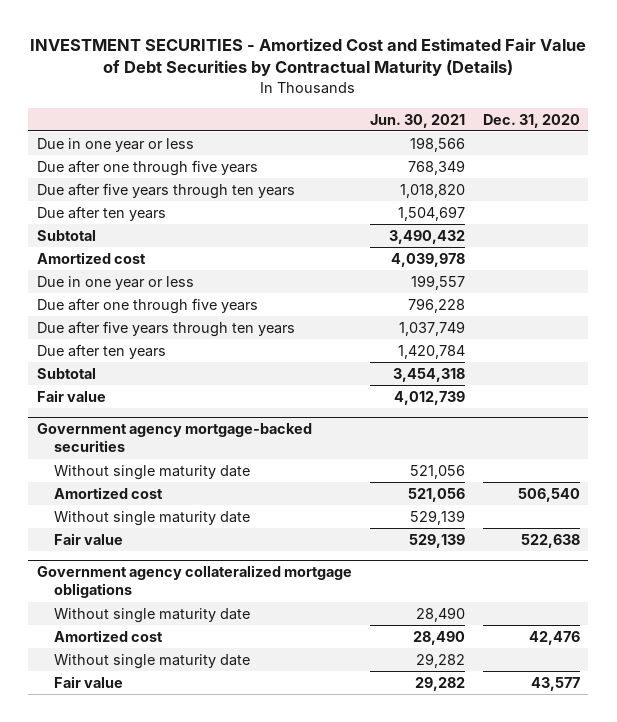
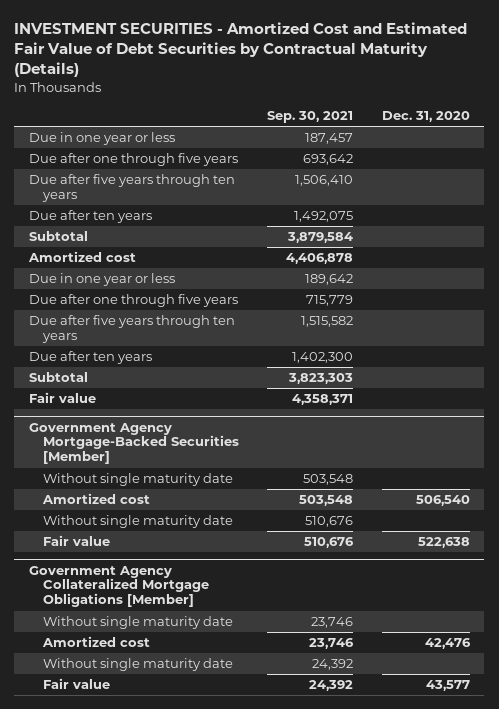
[369,113,465,128] Jun. 30, 2021 -> none
none -> [267,111,354,124] Sep. 30, 2021
[37,423,313,453] Government agency mortgage-backed securities -> [28,422,239,465] Government Agency Mortgage-Backed Securities [Member]
[37,565,353,599] Government agency collateralized mortgage obligations -> [28,565,209,608] Government Agency Collateralized Mortgage Obligations [Member]

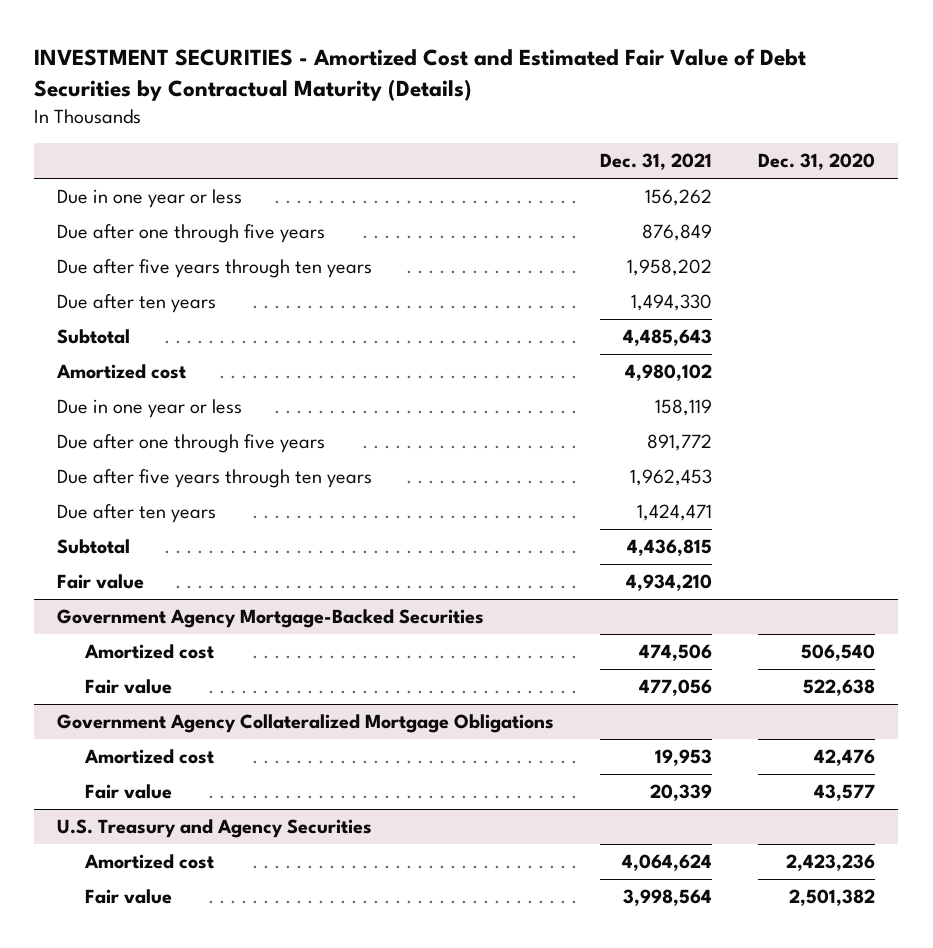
[267,111,354,124] Sep. 30, 2021 -> none
none -> [600,153,713,171] Dec. 31, 2021
[42,473,233,487] Without single maturity date -> none
[28,422,239,465] Government Agency Mortgage-Backed Securities [Member] -> [57,609,485,629] Government Agency Mortgage-Backed Securities
[42,515,233,529] Without single maturity date -> none
[42,616,233,630] Without single maturity date -> none
[28,565,209,608] Government Agency Collateralized Mortgage Obligations [Member] -> [57,714,555,734] Government Agency Collateralized Mortgage Obligations
[42,658,233,672] Without single maturity date -> none
none -> [57,819,373,839] U.S. Treasury and Agency Securities
none -> [84,854,215,870] Amortized cost
none -> [85,889,173,905] Fair value

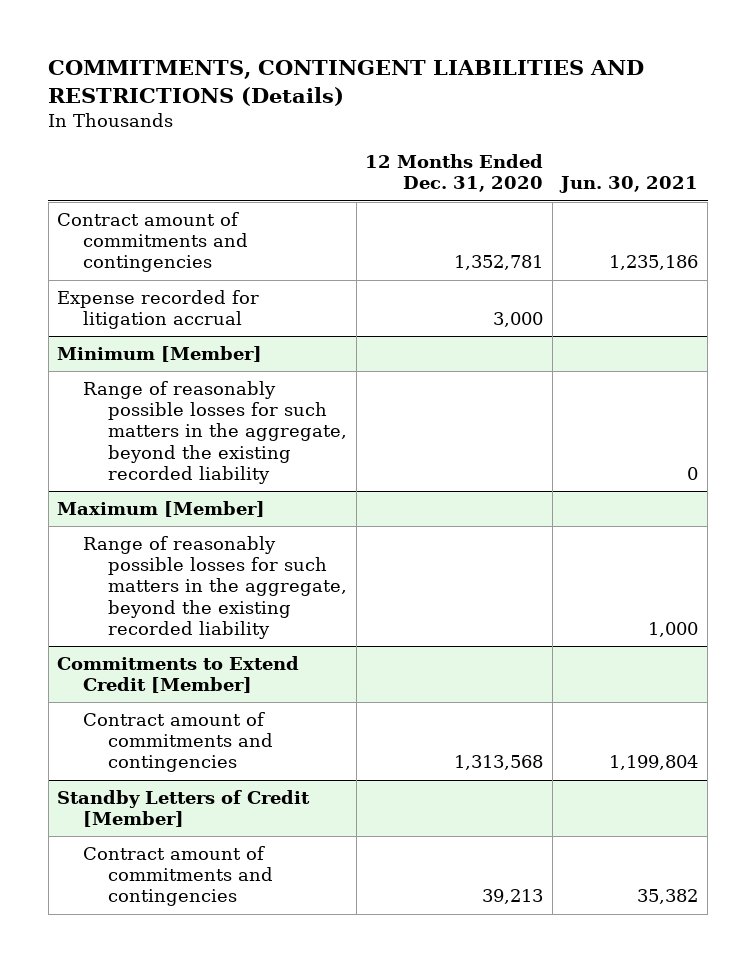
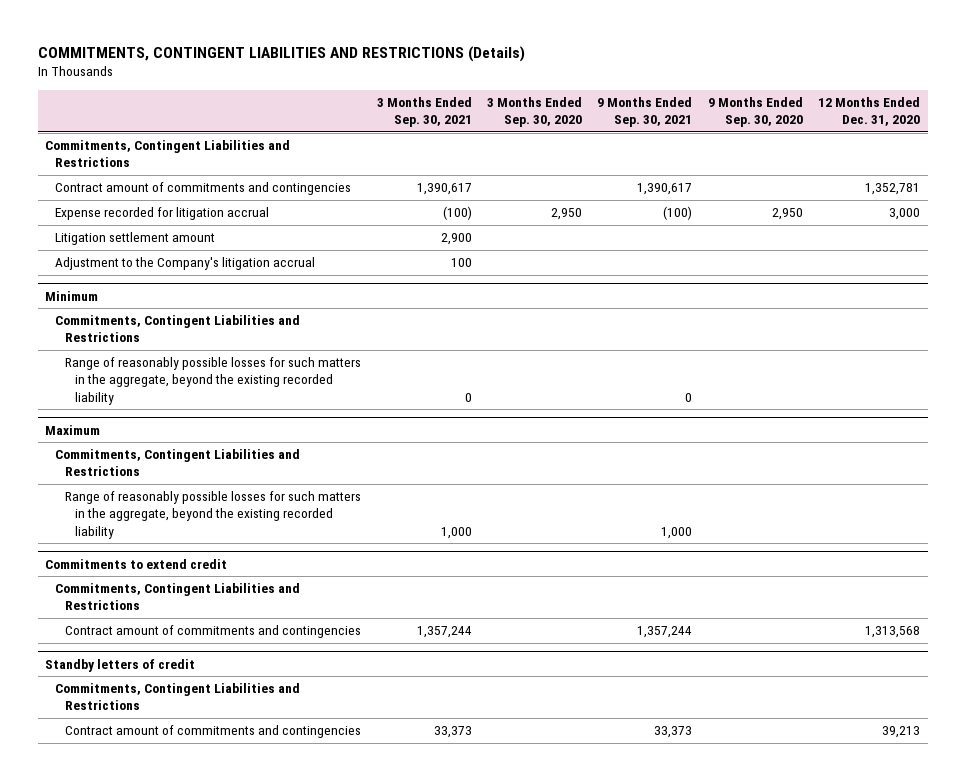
[559,176,699,194] Jun. 30, 2021 -> none
none -> [376,96,472,128] 3 Months Ended Sep. 30, 2021
none -> [486,96,582,128] 3 Months Ended Sep. 30, 2020
none -> [597,96,693,128] 9 Months Ended Sep. 30, 2021
none -> [707,96,803,128] 9 Months Ended Sep. 30, 2020
none -> [45,140,291,168] Commitments, Contingent Liabilities and Restrictions
none -> [55,232,216,246] Litigation settlement amount
none -> [55,257,316,271] Adjustment to the Company's litigation accrual
[57,345,263,362] Minimum [Member] -> [45,290,99,301] Minimum
none -> [55,315,301,343] Commitments, Contingent Liabilities and Restrictions
[57,500,266,517] Maximum [Member] -> [45,424,101,435] Maximum
none -> [55,449,301,477] Commitments, Contingent Liabilities and Restrictions
[57,655,300,694] Commitments to Extend Credit [Member] -> [45,558,228,569] Commitments to extend credit
none -> [55,583,301,611] Commitments, Contingent Liabilities and Restrictions
[57,789,311,828] Standby Letters of Credit [Member] -> [45,658,196,672] Standby letters of credit
none -> [55,683,301,711] Commitments, Contingent Liabilities and Restrictions

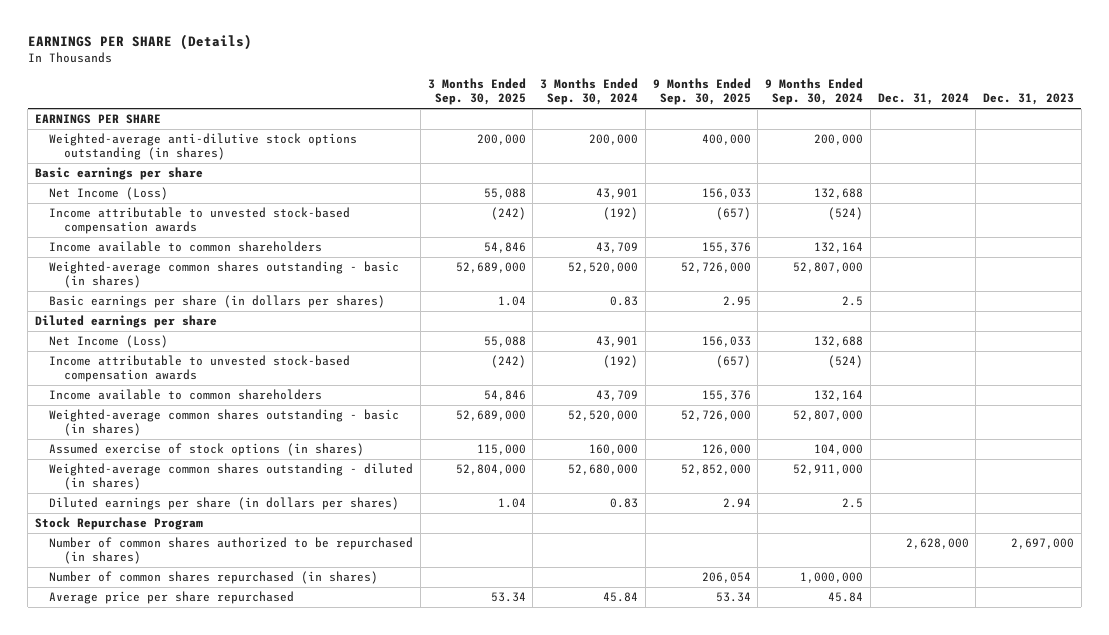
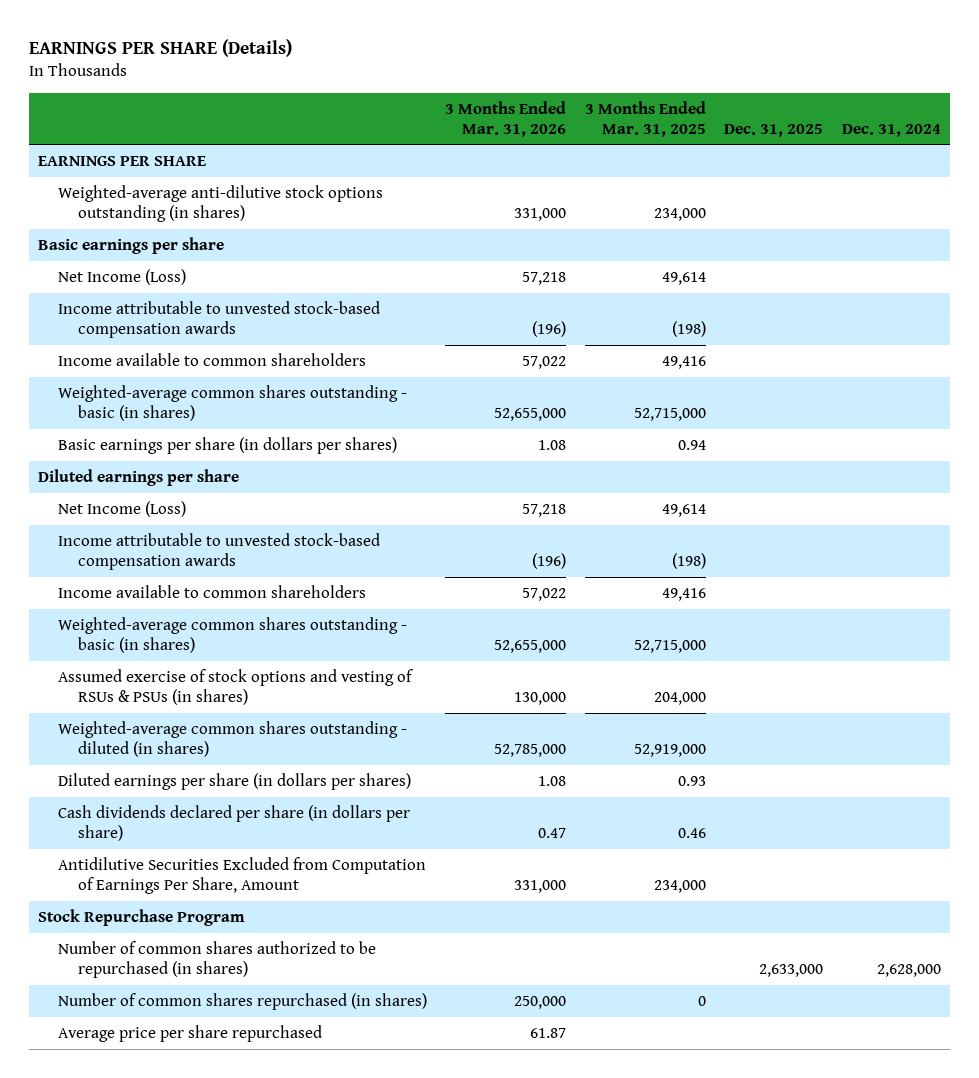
[427,78,526,106] 3 Months Ended Sep. 30, 2025 -> none
[540,78,639,106] 3 Months Ended Sep. 30, 2024 -> none
[652,78,751,106] 9 Months Ended Sep. 30, 2025 -> none
[765,78,864,106] 9 Months Ended Sep. 30, 2024 -> none
[982,93,1074,106] Dec. 31, 2023 -> none
none -> [445,100,567,137] 3 Months Ended Mar. 31, 2026
none -> [584,100,706,137] 3 Months Ended Mar. 31, 2025
none -> [724,123,824,137] Dec. 31, 2025
[49,443,365,457] Assumed exercise of stock options (in shares) -> [58,668,414,705] Assumed exercise of stock options and vesting of RSUs & PSUs (in shares)
none -> [58,804,411,841] Cash dividends declared per share (in dollars per share)
none -> [58,856,427,894] Antidilutive Securities Excluded from Computation of Earnings Per Share, Amount

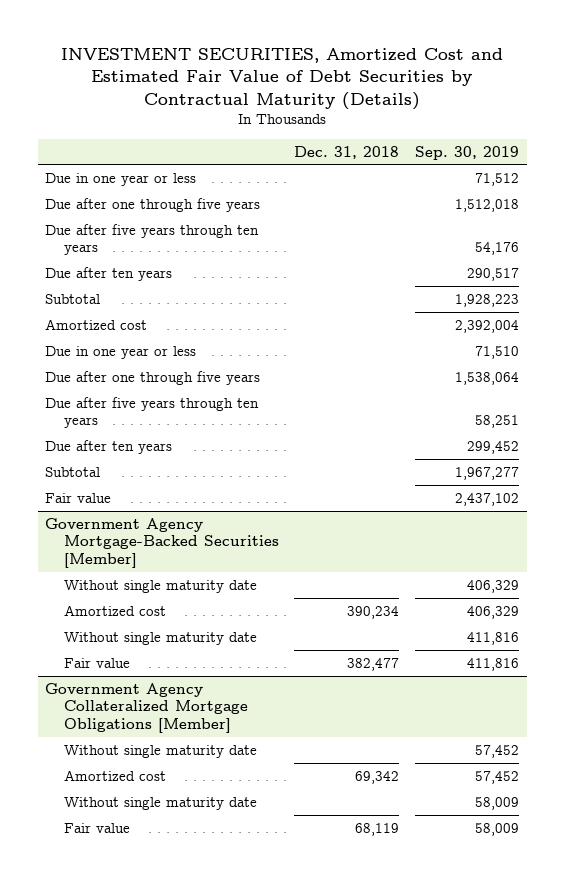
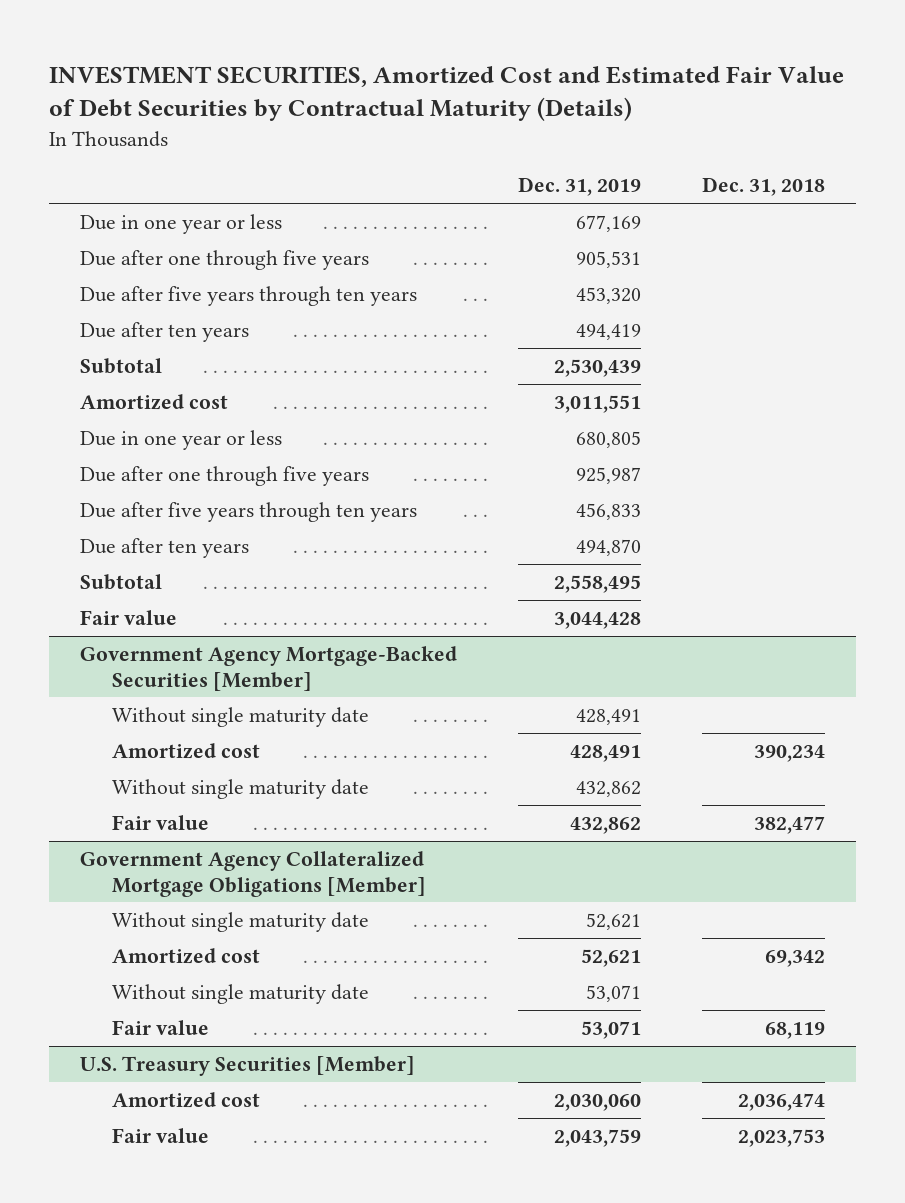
[414,145,519,160] Sep. 30, 2019 -> none
none -> [518,177,642,197] Dec. 31, 2019
none -> [79,1055,415,1076] U.S. Treasury Securities [Member]
none -> [112,1091,261,1108] Amortized cost
none -> [112,1127,210,1143] Fair value

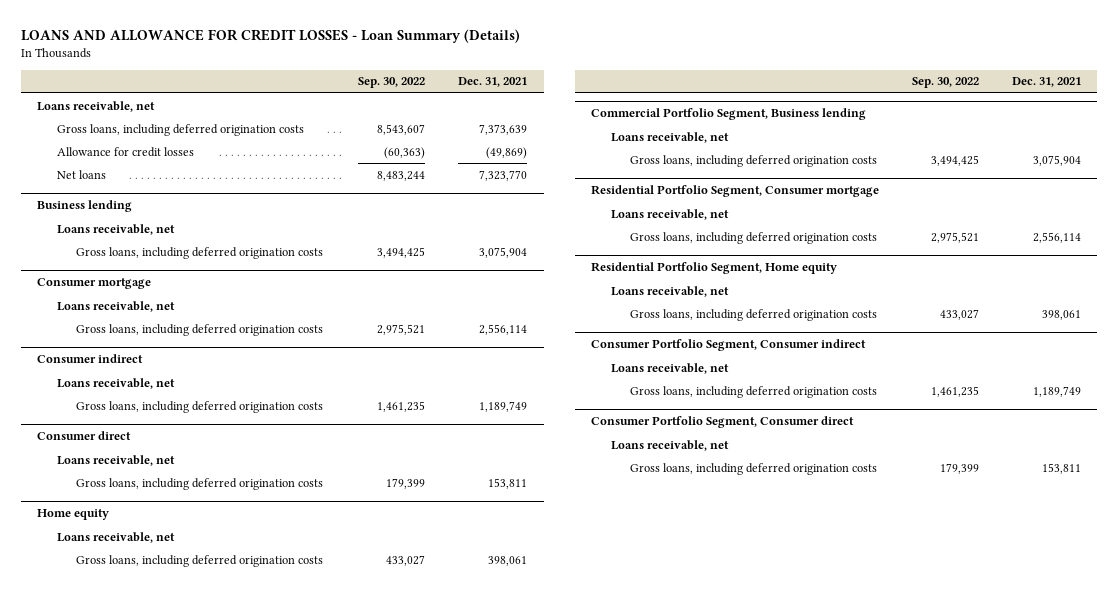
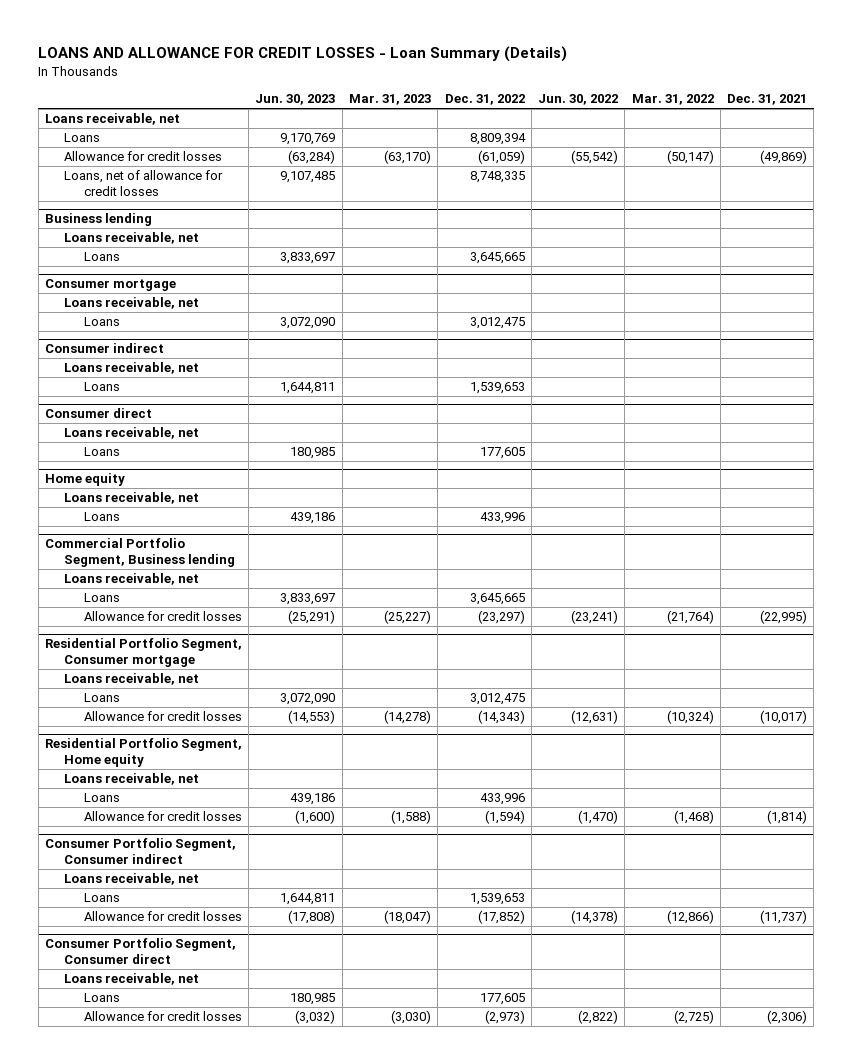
[358,77,426,89] Sep. 30, 2022 -> none
none -> [255,94,336,106] Jun. 30, 2023
none -> [348,94,431,106] Mar. 31, 2023
none -> [444,94,525,106] Dec. 31, 2022
none -> [538,94,619,106] Jun. 30, 2022
none -> [631,94,714,106] Mar. 31, 2022
[56,123,304,136] Gross loans, including deferred origination costs -> none
none -> [64,133,101,143] Loans
[56,169,106,179] Net loans -> none
none -> [64,170,224,197] Loans, net of allowance for credit losses
[76,246,324,259] Gross loans, including deferred origination costs -> none
none -> [83,252,120,262] Loans
[76,323,324,336] Gross loans, including deferred origination costs -> none
none -> [83,317,120,327] Loans
[76,400,324,413] Gross loans, including deferred origination costs -> none
none -> [83,382,120,392] Loans
[76,477,324,490] Gross loans, including deferred origination costs -> none
none -> [83,447,120,457] Loans
[76,554,324,567] Gross loans, including deferred origination costs -> none
none -> [83,512,120,522] Loans
[630,154,878,167] Gross loans, including deferred origination costs -> none
none -> [83,593,120,603] Loans
none -> [83,611,242,622] Allowance for credit losses
[630,231,878,244] Gross loans, including deferred origination costs -> none
none -> [83,693,120,703] Loans
none -> [83,711,242,722] Allowance for credit losses
[630,308,878,321] Gross loans, including deferred origination costs -> none
none -> [83,793,120,803] Loans
none -> [83,811,242,822] Allowance for credit losses
[630,385,878,398] Gross loans, including deferred origination costs -> none
none -> [83,893,120,903] Loans
none -> [83,911,242,922] Allowance for credit losses
[630,462,878,475] Gross loans, including deferred origination costs -> none
none -> [83,993,120,1003] Loans
none -> [83,1011,242,1022] Allowance for credit losses

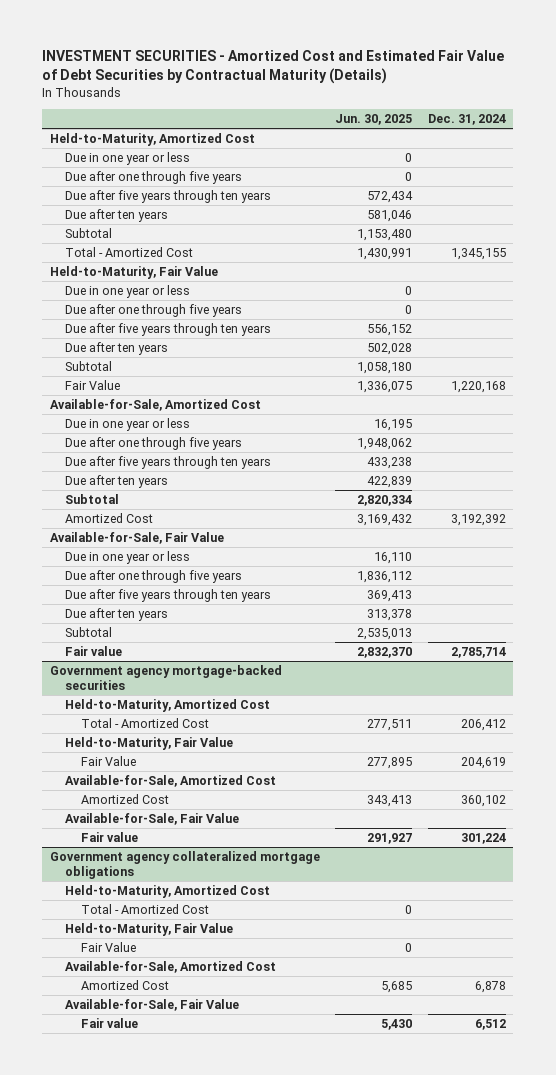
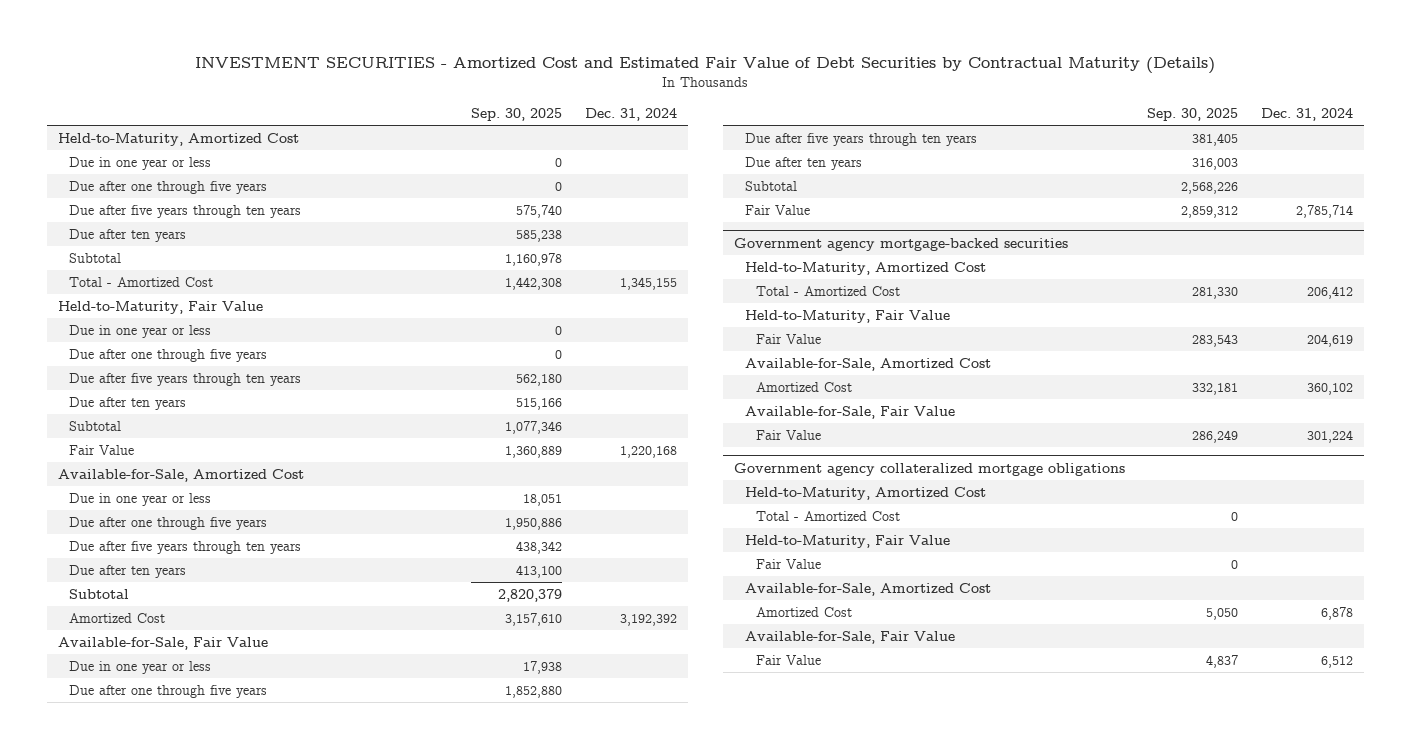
[335,114,413,126] Jun. 30, 2025 -> none
none -> [471,108,563,122] Sep. 30, 2025
[65,645,123,656] Fair value -> [744,204,810,215] Fair Value
[81,831,139,842] Fair value -> [755,429,821,440] Fair Value
[81,1017,139,1028] Fair value -> [755,654,821,665] Fair Value

